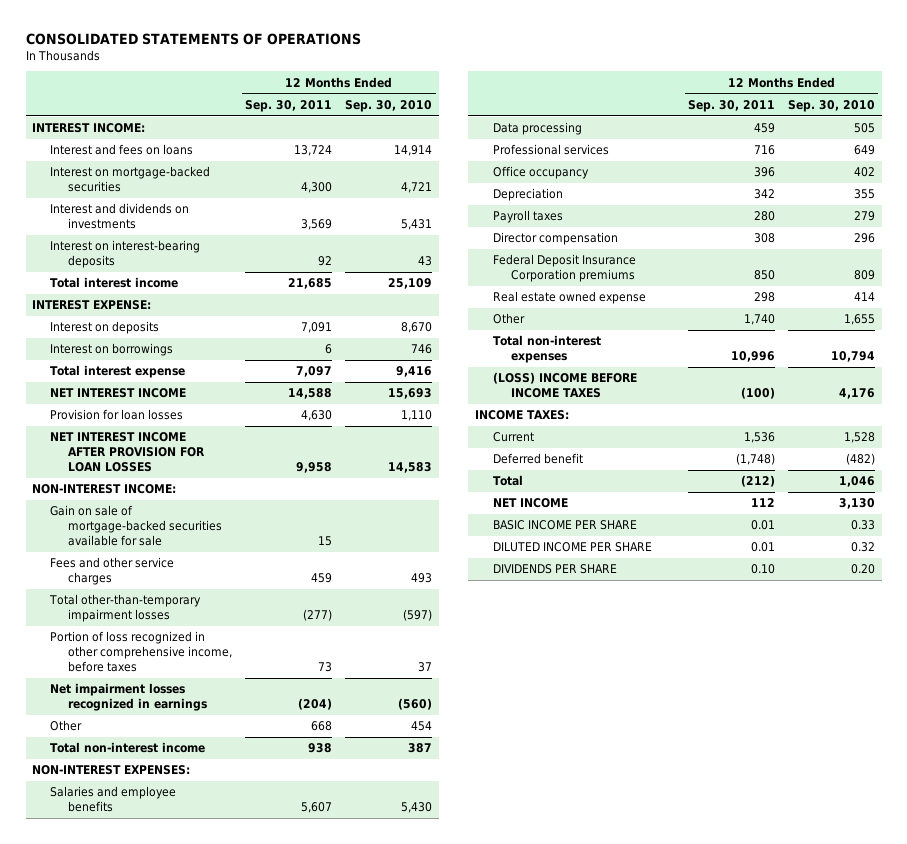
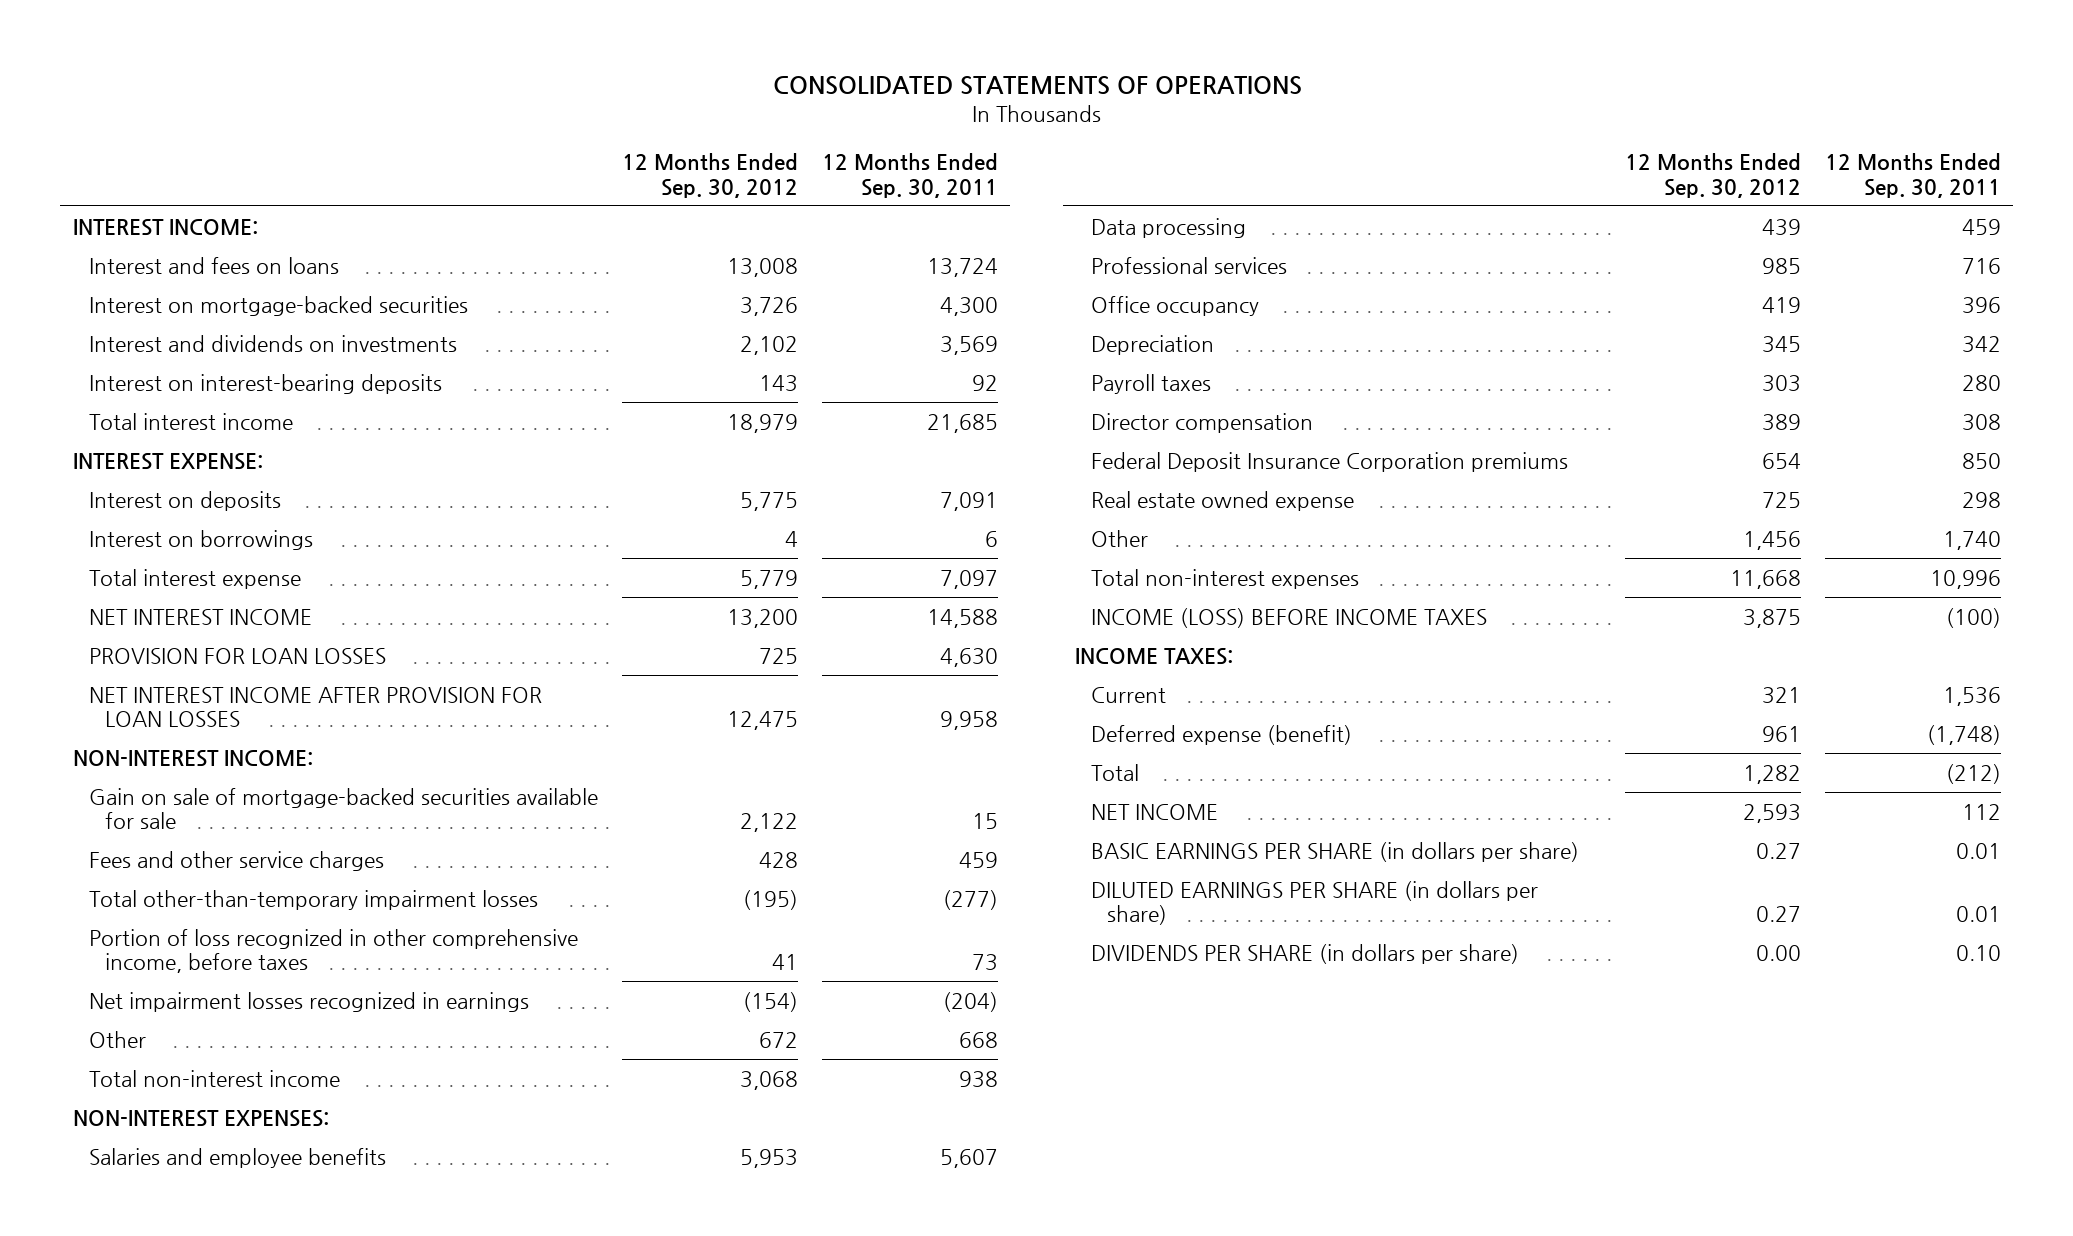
[345,99,433,112] Sep. 30, 2010 -> none
none -> [621,153,798,198] 12 Months Ended Sep. 30, 2012
[50,409,184,421] Provision for loan losses -> [88,647,386,664] PROVISION FOR LOAN LOSSES
[492,372,637,399] (LOSS) INCOME BEFORE INCOME TAXES -> [1091,607,1488,628] INCOME (LOSS) BEFORE INCOME TAXES
[492,453,583,465] Deferred benefit -> [1091,724,1353,745] Deferred expense (benefit)
[492,520,637,531] BASIC INCOME PER SHARE -> [1091,841,1580,862] BASIC EARNINGS PER SHARE (in dollars per share)
[492,542,652,553] DILUTED INCOME PER SHARE -> [1091,880,1539,926] DILUTED EARNINGS PER SHARE (in dollars per share)
[492,564,617,575] DIVIDENDS PER SHARE -> [1091,943,1520,964] DIVIDENDS PER SHARE (in dollars per share)

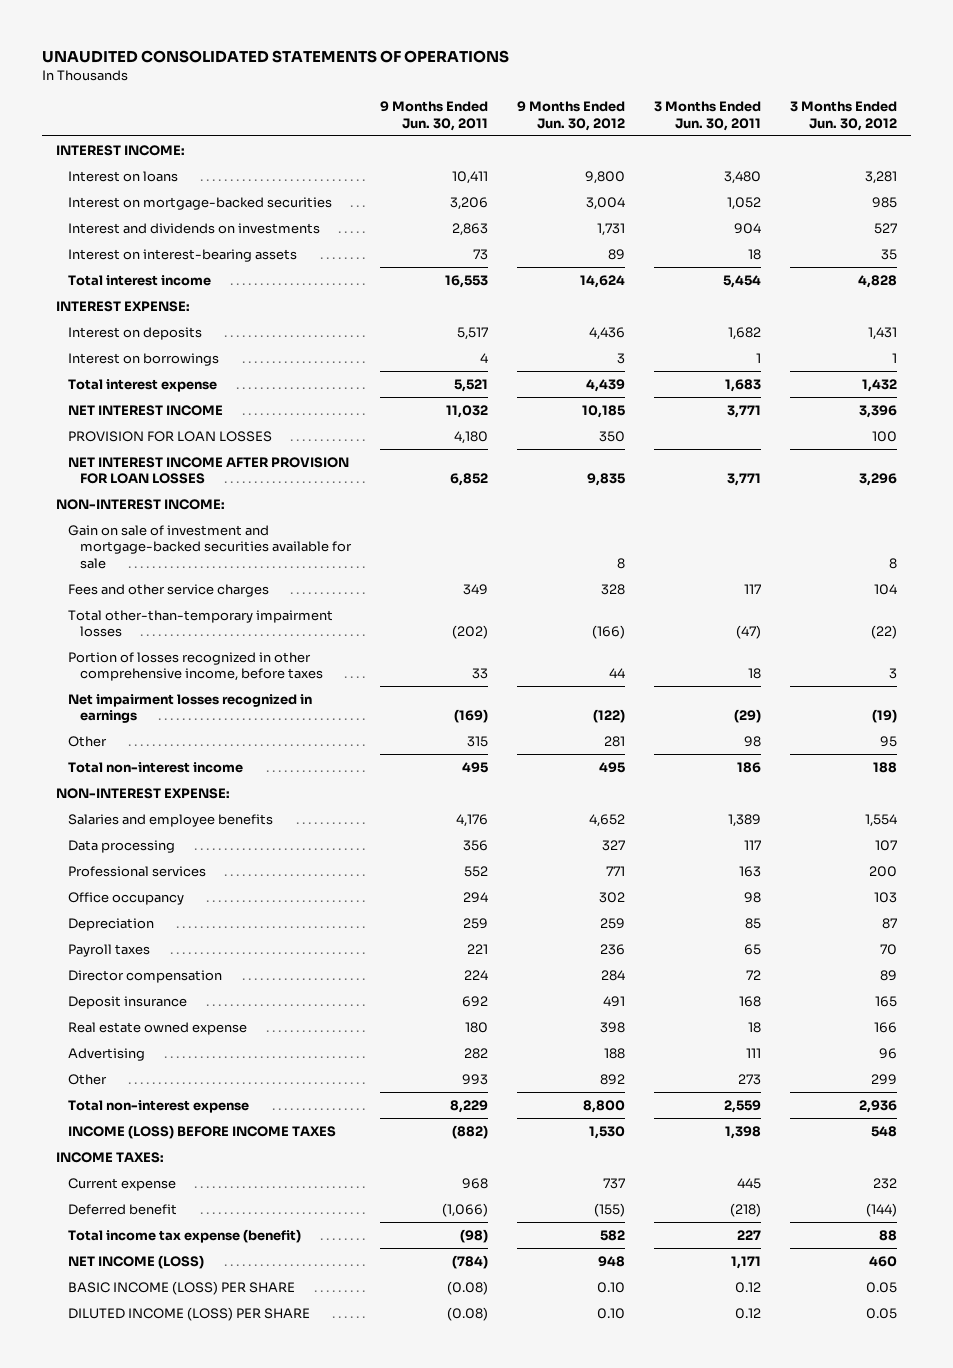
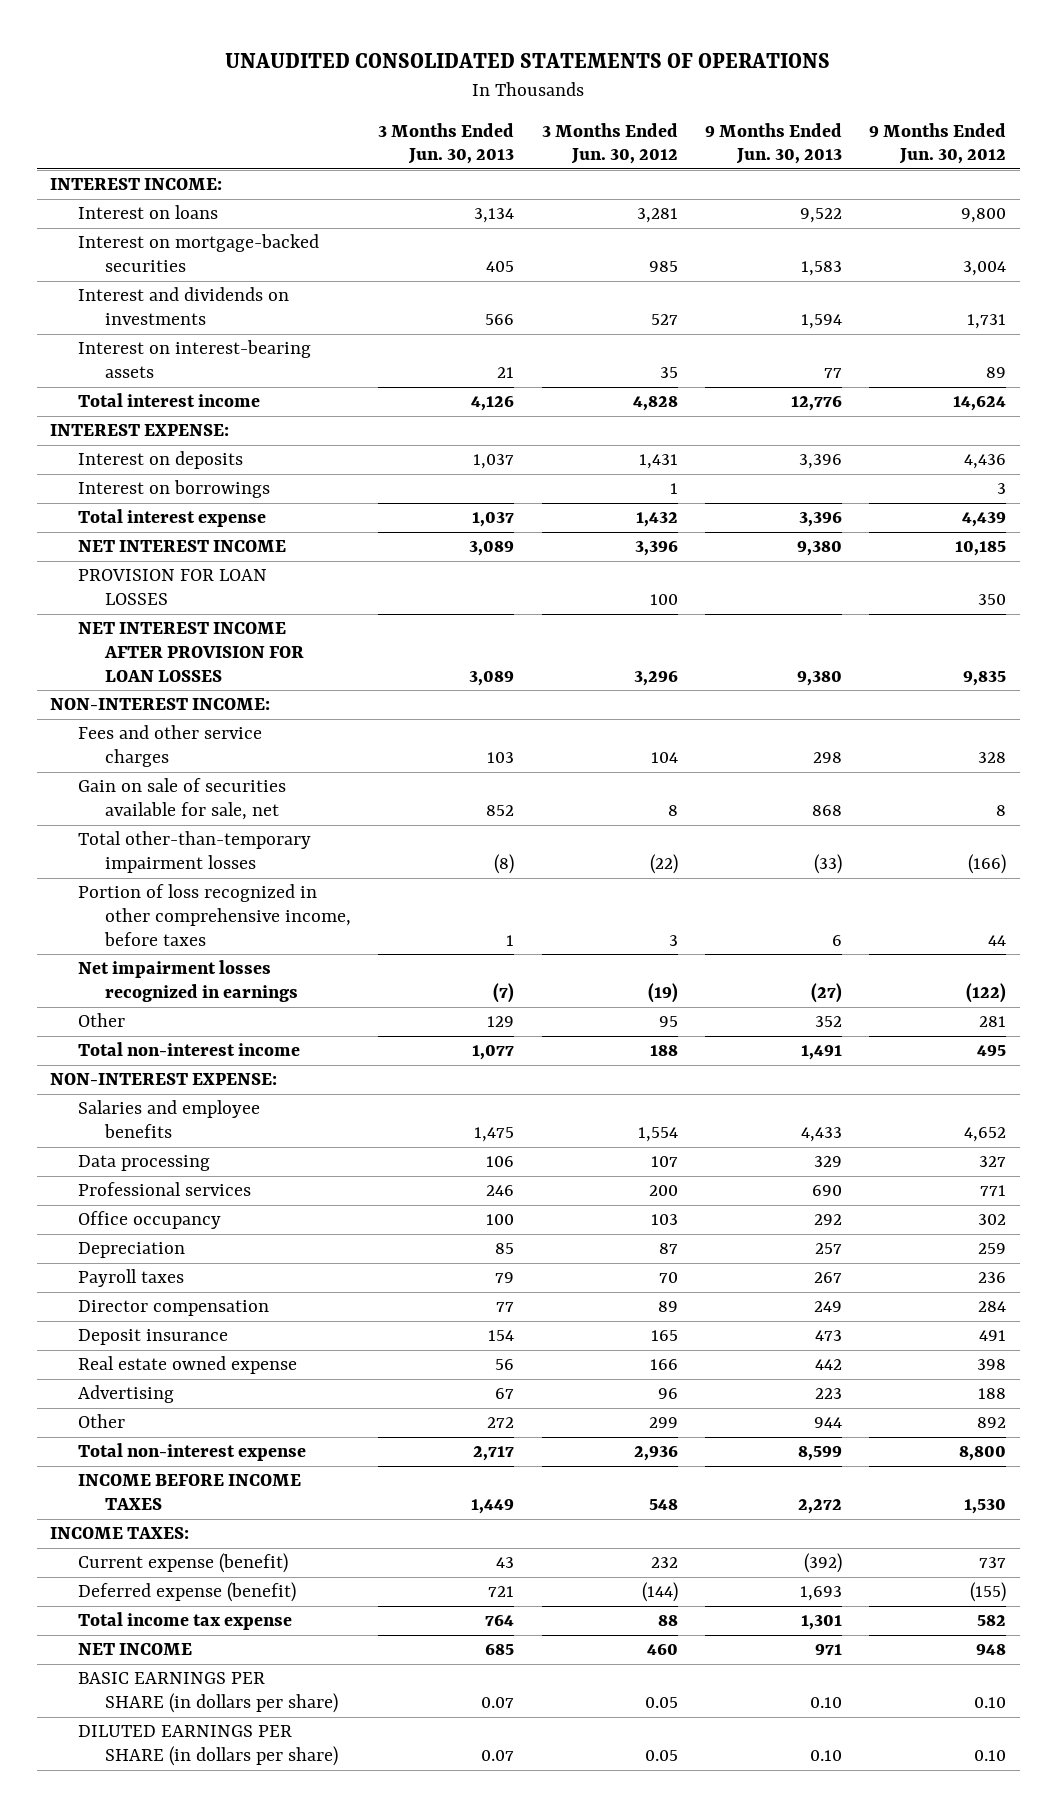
[379,101,488,131] 9 Months Ended Jun. 30, 2011 -> none
[653,101,761,131] 3 Months Ended Jun. 30, 2011 -> none
none -> [378,122,515,165] 3 Months Ended Jun. 30, 2013
none -> [704,122,842,165] 9 Months Ended Jun. 30, 2013
[67,524,352,569] Gain on sale of investment and mortgage-backed securities available for sale -> none
none -> [77,778,286,820] Gain on sale of securities available for sale, net
[67,651,323,682] Portion of losses recognized in other comprehensive income, before taxes -> [77,884,352,946] Portion of loss recognized in other comprehensive income, before taxes
[67,1124,336,1139] INCOME (LOSS) BEFORE INCOME TAXES -> [77,1474,301,1510] INCOME BEFORE INCOME TAXES
[67,1177,176,1191] Current expense -> [77,1553,288,1574] Current expense (benefit)
[67,1203,177,1215] Deferred benefit -> [77,1582,296,1603] Deferred expense (benefit)
[67,1228,301,1243] Total income tax expense (benefit) -> [77,1612,292,1631] Total income tax expense
[67,1254,204,1269] NET INCOME (LOSS) -> [77,1643,192,1656] NET INCOME
[67,1280,295,1295] BASIC INCOME (LOSS) PER SHARE -> [77,1672,339,1713] BASIC EARNINGS PER SHARE (in dollars per share)
[67,1306,310,1321] DILUTED INCOME (LOSS) PER SHARE -> [77,1725,339,1766] DILUTED EARNINGS PER SHARE (in dollars per share)

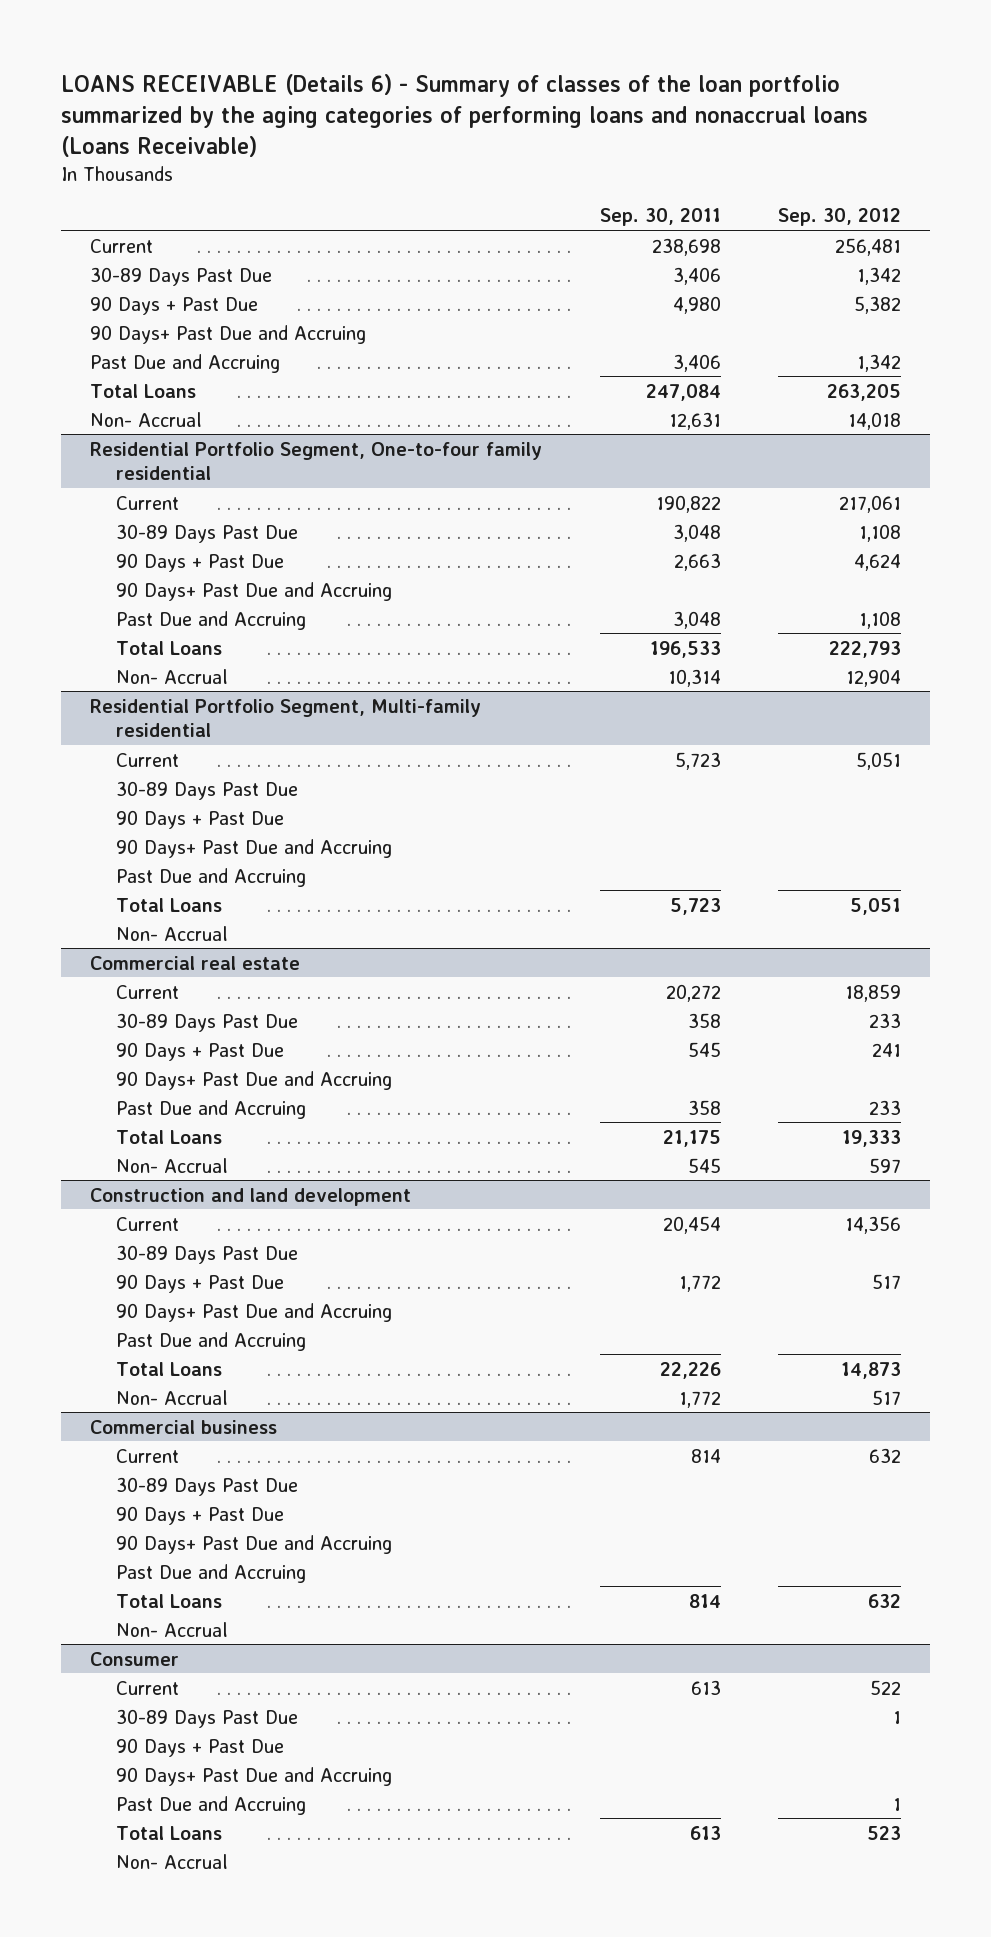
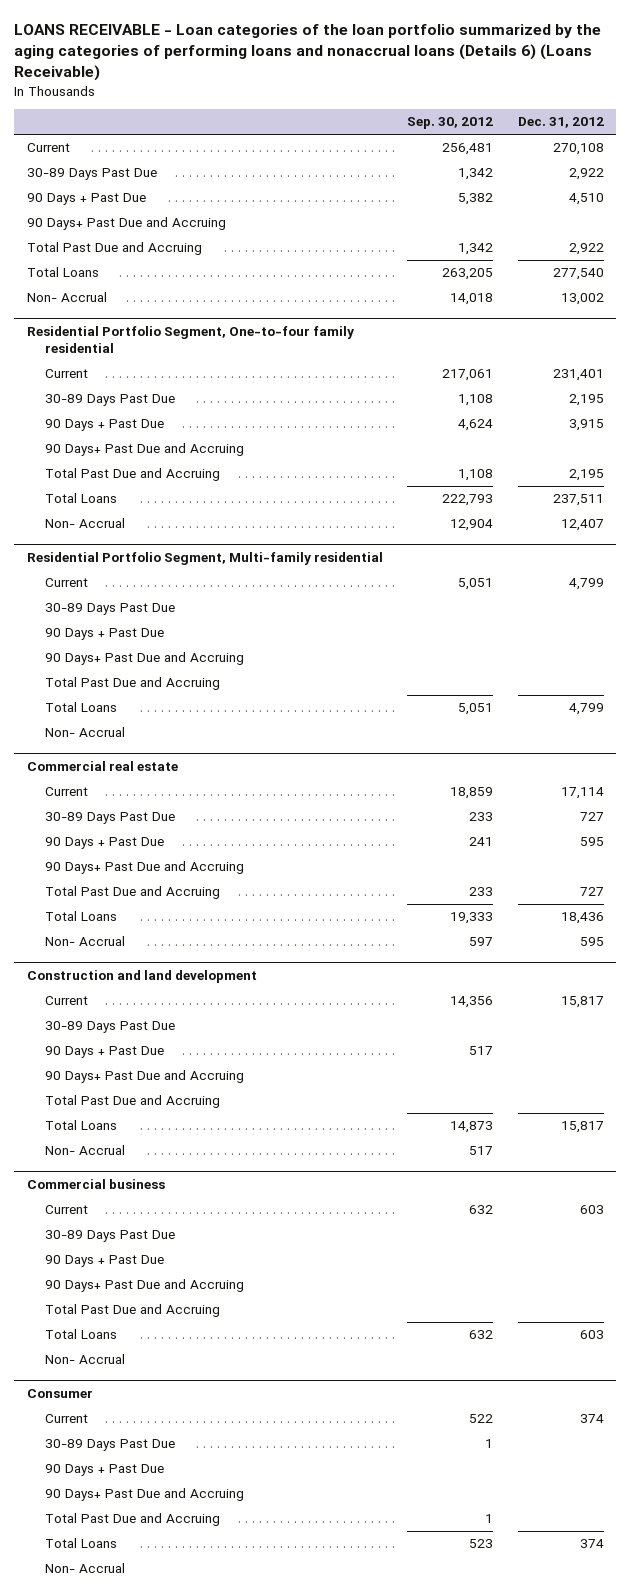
[60,73,868,157] LOANS RECEIVABLE (Details 6) - Summary of classes of the loan portfolio summarized by the aging categories of performing loans and nonaccrual loans (Loans Receivable) -> [14,24,602,82] LOANS RECEIVABLE - Loan categories of the loan portfolio summarized by the aging categories of performing loans and nonaccrual loans (Details 6) (Loans Receivable)
[599,208,721,227] Sep. 30, 2011 -> none
none -> [517,117,604,129] Dec. 31, 2012
[89,353,280,373] Past Due and Accruing -> [26,242,202,256] Total Past Due and Accruing
[116,610,307,630] Past Due and Accruing -> [45,468,221,482] Total Past Due and Accruing
[116,867,307,887] Past Due and Accruing -> [45,677,221,691] Total Past Due and Accruing
[116,1099,307,1119] Past Due and Accruing -> [45,886,221,900] Total Past Due and Accruing
[116,1331,307,1351] Past Due and Accruing -> [45,1095,221,1109] Total Past Due and Accruing
[116,1563,307,1583] Past Due and Accruing -> [45,1304,221,1318] Total Past Due and Accruing
[116,1795,307,1815] Past Due and Accruing -> [45,1513,221,1527] Total Past Due and Accruing

